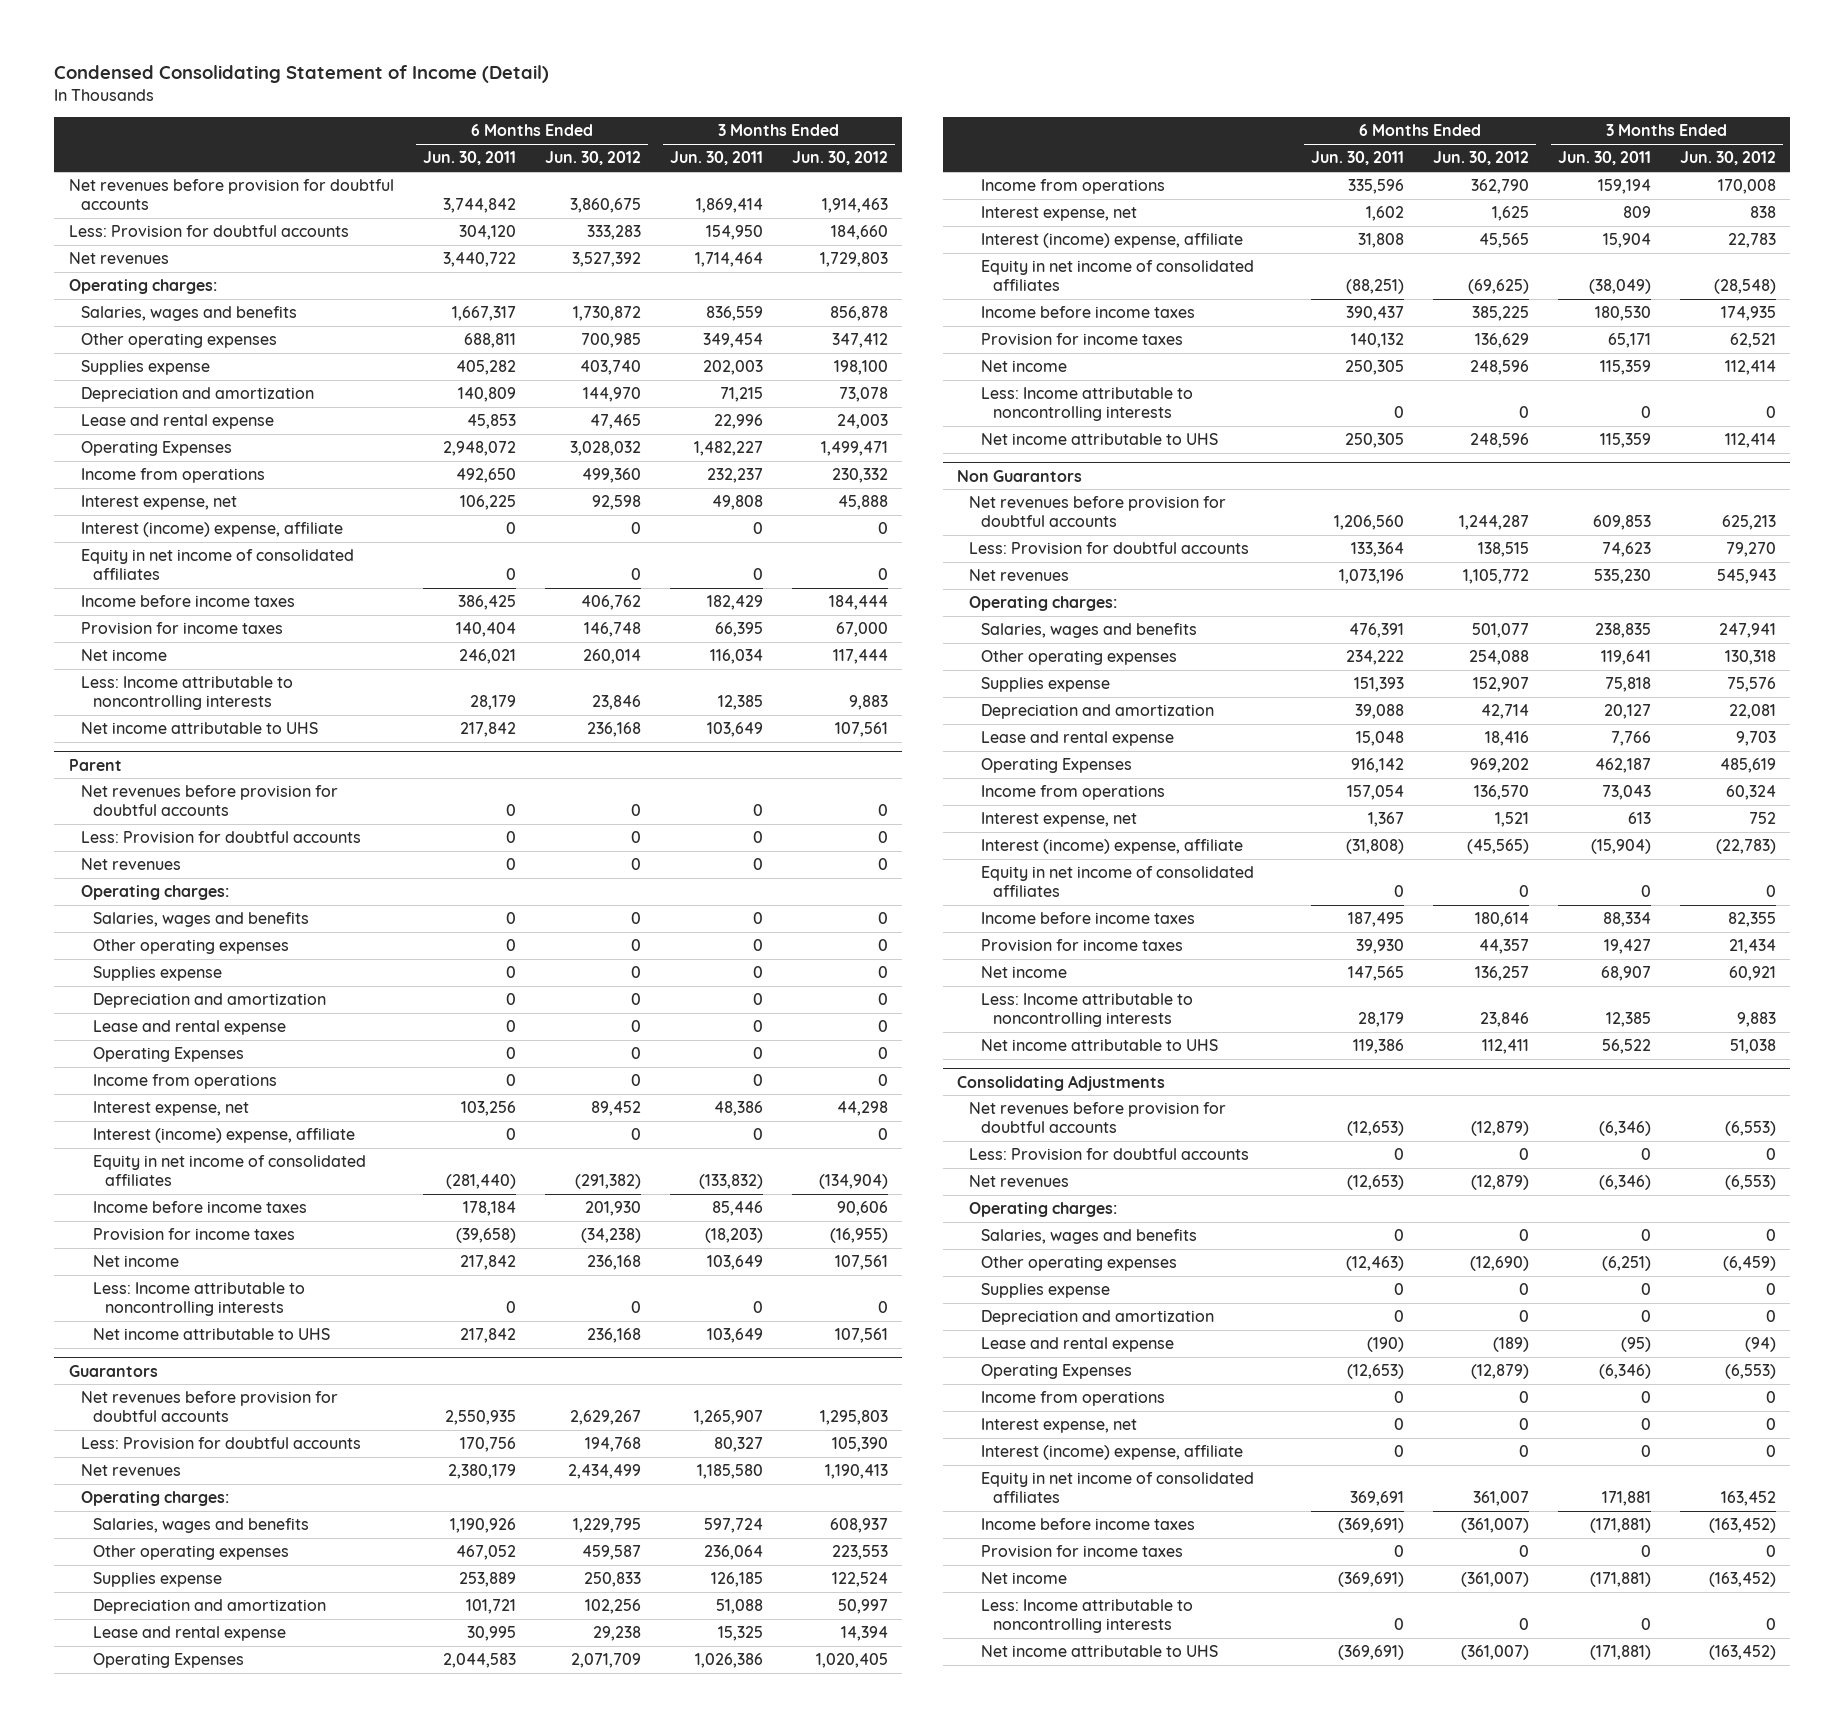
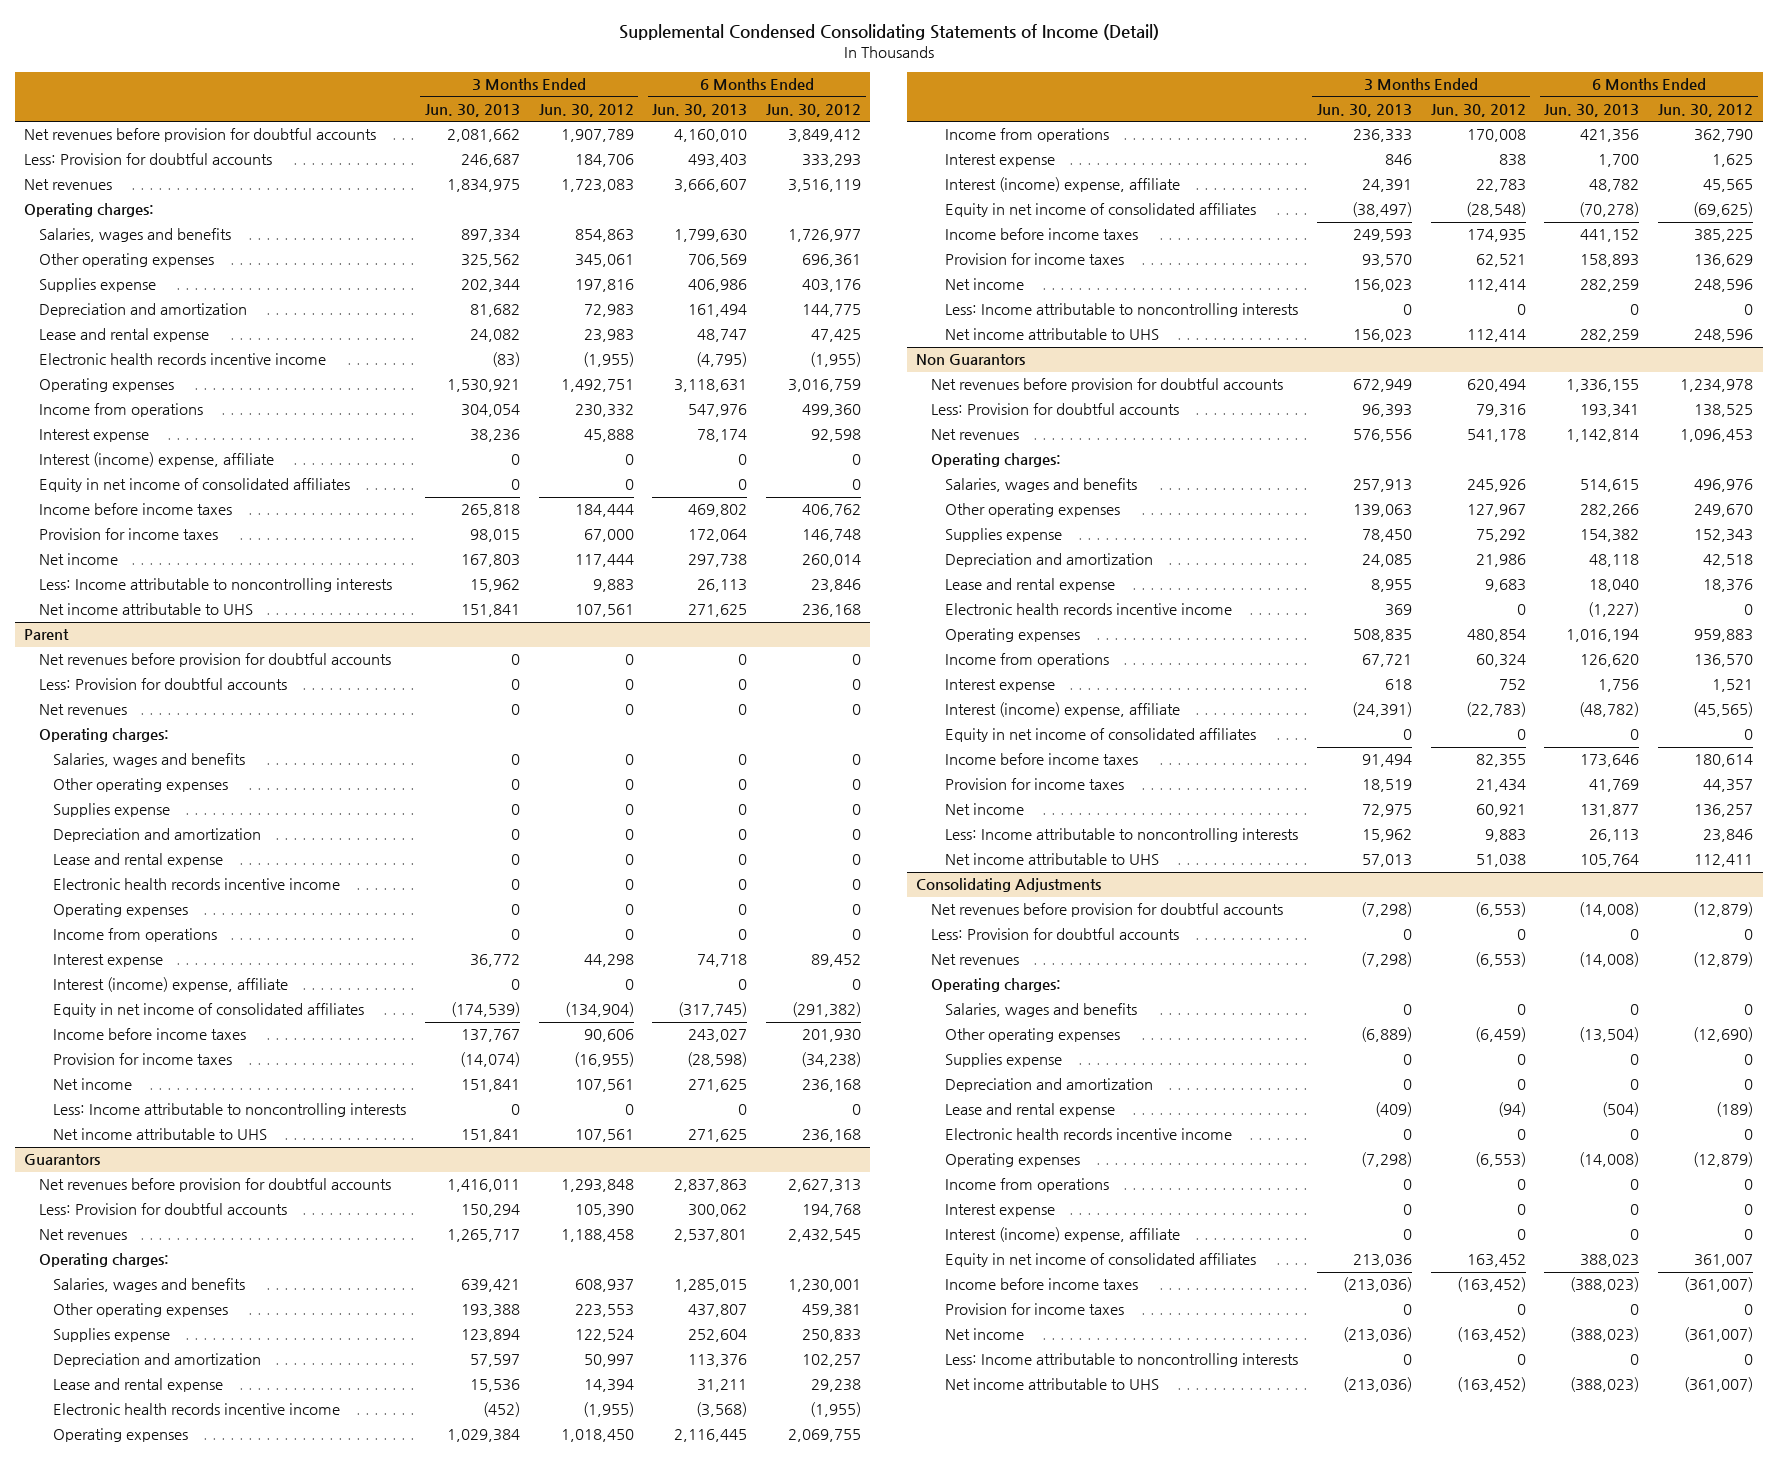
[54,65,550,84] Condensed Consolidating Statement of Income (Detail) -> [618,24,1159,41] Supplemental Condensed Consolidating Statements of Income (Detail)
[422,151,516,166] Jun. 30, 2011 -> none
[669,151,763,166] Jun. 30, 2011 -> none
none -> [424,103,520,117] Jun. 30, 2013
none -> [652,103,748,117] Jun. 30, 2013
[569,198,641,214] 3,860,675 -> [788,129,862,143] 3,849,412
[821,198,888,214] 1,914,463 -> [560,129,634,143] 1,907,789
[586,225,641,241] 333,283 -> [802,154,862,168] 333,293
[830,225,888,241] 184,660 -> [574,154,634,168] 184,706
[571,252,641,268] 3,527,392 -> [788,179,862,193] 3,516,119
[819,252,888,268] 1,729,803 -> [560,179,634,193] 1,723,083
[572,306,641,322] 1,730,872 -> [788,229,862,243] 1,726,977
[829,306,888,322] 856,878 -> [574,229,634,243] 854,863
[580,333,641,349] 700,985 -> [802,254,862,268] 696,361
[831,333,888,349] 347,412 -> [574,254,634,268] 345,061
[579,360,641,376] 403,740 -> [802,279,862,293] 403,176
[833,360,888,376] 198,100 -> [574,279,634,293] 197,816
[582,387,641,403] 144,970 -> [802,304,862,318] 144,775
[838,387,888,403] 73,078 -> [583,304,634,318] 72,983
[589,414,641,430] 47,465 -> [811,329,862,343] 47,425
[836,414,888,430] 24,003 -> [583,329,634,343] 23,983
none -> [38,353,326,366] Electronic health records incentive income
[80,441,232,457] Operating Expenses -> [38,378,174,393] Operating expenses
[569,441,641,457] 3,028,032 -> [788,379,862,393] 3,016,759
[820,441,888,457] 1,499,471 -> [560,379,634,393] 1,492,751
[80,495,237,511] Interest expense, net -> [38,429,149,443] Interest expense
none -> [52,878,340,891] Electronic health records incentive income
[92,1047,244,1063] Operating Expenses -> [52,903,188,918] Operating expenses
[92,1101,249,1117] Interest expense, net -> [52,954,163,968] Interest expense
[569,1410,641,1426] 2,629,267 -> [788,1179,862,1193] 2,627,313
[819,1410,888,1426] 1,295,803 -> [560,1179,634,1193] 1,293,848
[567,1464,641,1480] 2,434,499 -> [788,1229,862,1243] 2,432,545
[824,1464,888,1480] 1,190,413 -> [560,1229,634,1243] 1,188,458
[572,1518,641,1534] 1,229,795 -> [788,1279,862,1293] 1,230,001
[581,1545,641,1561] 459,587 -> [802,1304,862,1318] 459,381
[584,1599,641,1615] 102,256 -> [802,1354,862,1368] 102,257
none -> [52,1403,340,1416] Electronic health records incentive income
[92,1653,244,1669] Operating Expenses -> [52,1428,188,1443] Operating expenses
[570,1653,641,1669] 2,071,709 -> [788,1429,862,1443] 2,069,755
[815,1653,888,1669] 1,020,405 -> [560,1429,634,1443] 1,018,450
[981,206,1138,222] Interest expense, net -> [945,154,1056,168] Interest expense
[1459,515,1530,531] 1,244,287 -> [1680,379,1754,393] 1,234,978
[1721,515,1776,531] 625,213 -> [1466,379,1526,393] 620,494
[1478,542,1530,558] 138,515 -> [1694,404,1754,418] 138,525
[1725,542,1776,558] 79,270 -> [1475,404,1526,418] 79,316
[1463,569,1530,585] 1,105,772 -> [1680,429,1754,443] 1,096,453
[1716,569,1776,585] 545,943 -> [1466,429,1526,443] 541,178
[1472,623,1530,639] 501,077 -> [1694,479,1754,493] 496,976
[1718,623,1776,639] 247,941 -> [1466,479,1526,493] 245,926
[1469,650,1530,666] 254,088 -> [1694,504,1754,518] 249,670
[1724,650,1776,666] 130,318 -> [1466,504,1526,518] 127,967
[1473,677,1530,693] 152,907 -> [1694,529,1754,543] 152,343
[1726,677,1776,693] 75,576 -> [1475,529,1526,543] 75,292
[1481,704,1530,720] 42,714 -> [1703,554,1754,568] 42,518
[1728,704,1776,720] 22,081 -> [1475,554,1526,568] 21,986
[1485,731,1530,747] 18,416 -> [1703,579,1754,593] 18,376
[1735,731,1776,747] 9,703 -> [1484,579,1526,593] 9,683
none -> [945,603,1233,616] Electronic health records incentive income
[981,758,1133,774] Operating Expenses -> [945,628,1081,643] Operating expenses
[1470,758,1530,774] 969,202 -> [1694,629,1754,643] 959,883
[1719,758,1776,774] 485,619 -> [1466,629,1526,643] 480,854
[981,812,1138,828] Interest expense, net -> [945,679,1056,693] Interest expense
none -> [945,1128,1233,1141] Electronic health records incentive income
[981,1364,1133,1380] Operating Expenses -> [945,1153,1081,1168] Operating expenses
[981,1418,1138,1434] Interest expense, net -> [945,1204,1056,1218] Interest expense

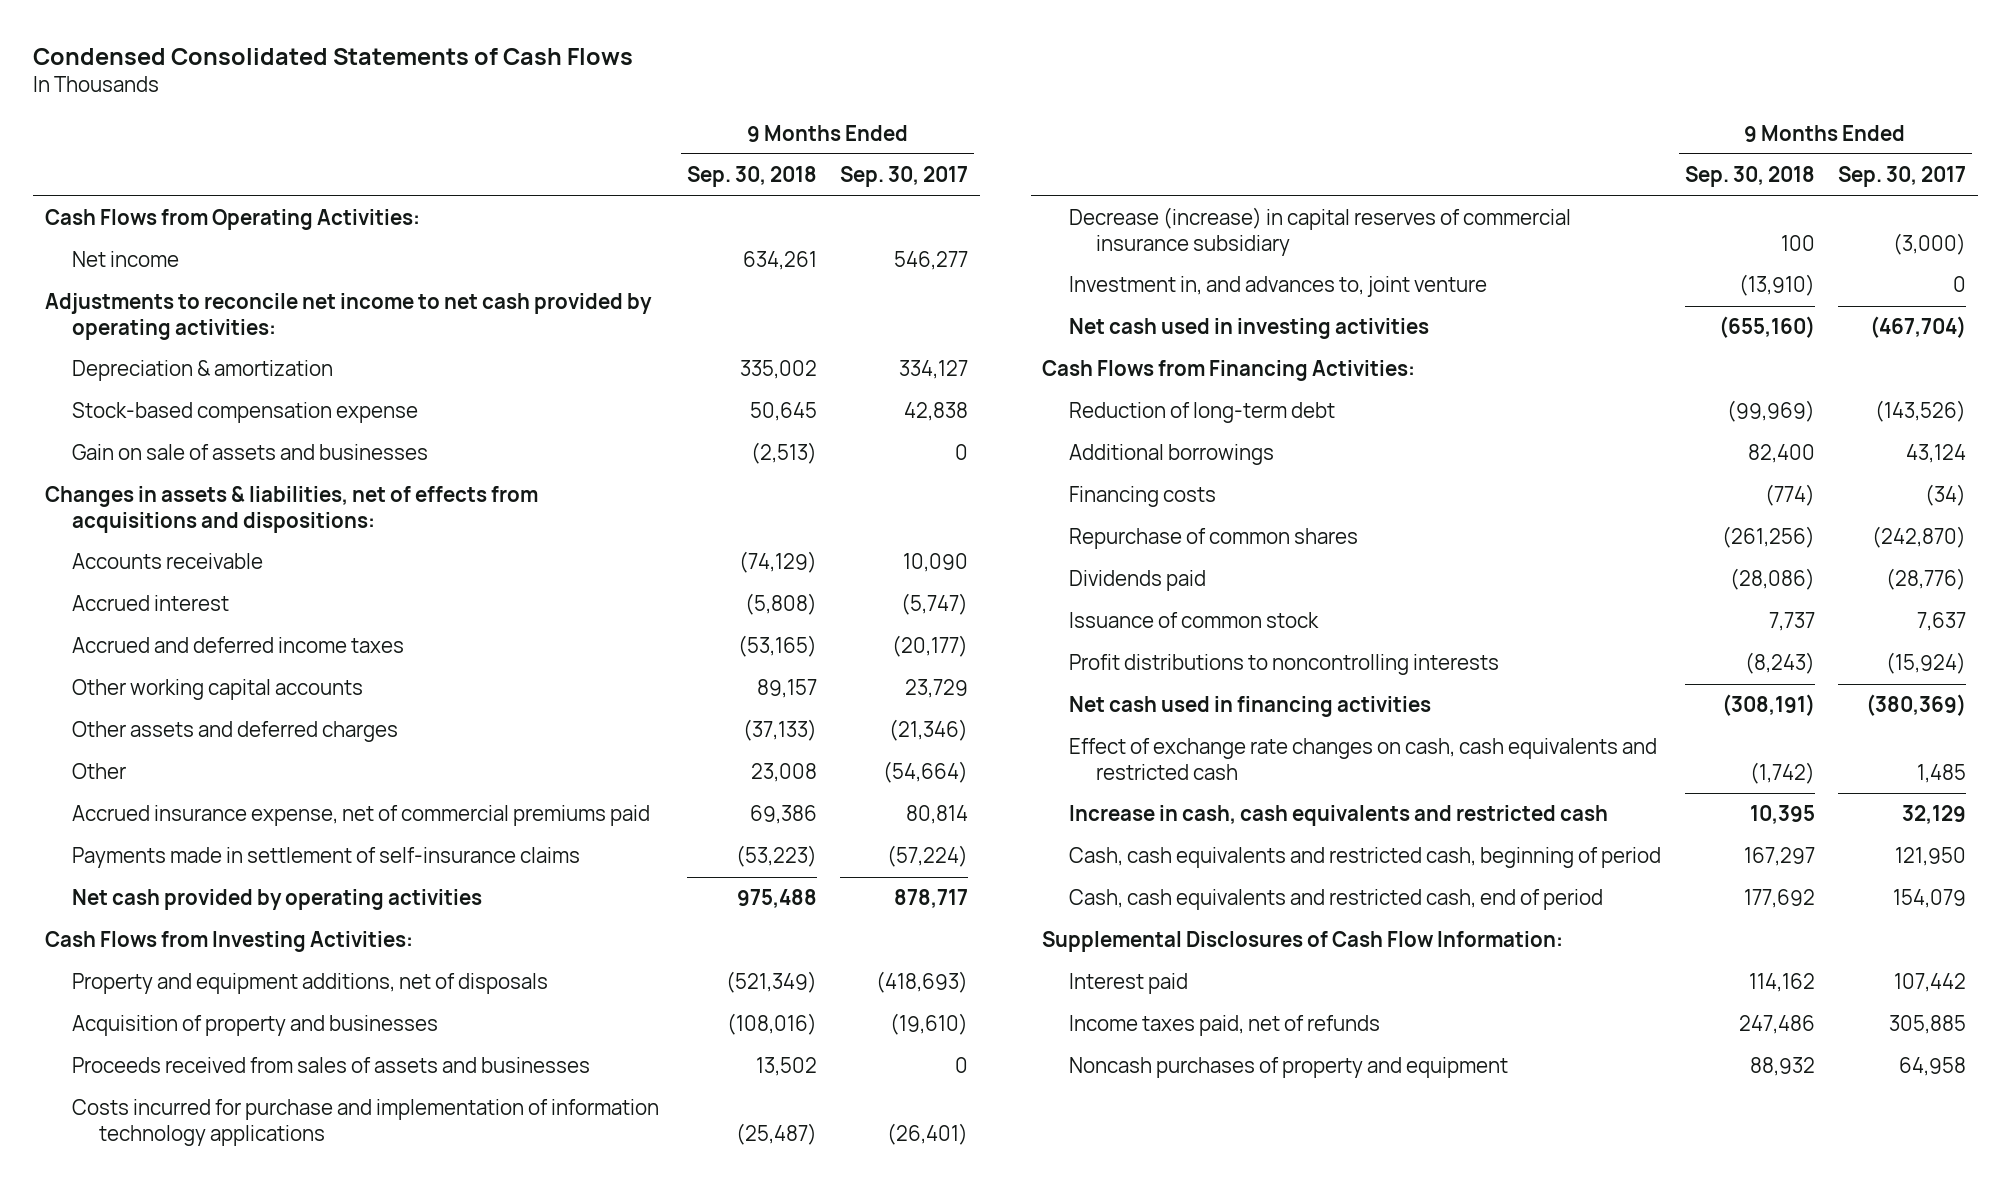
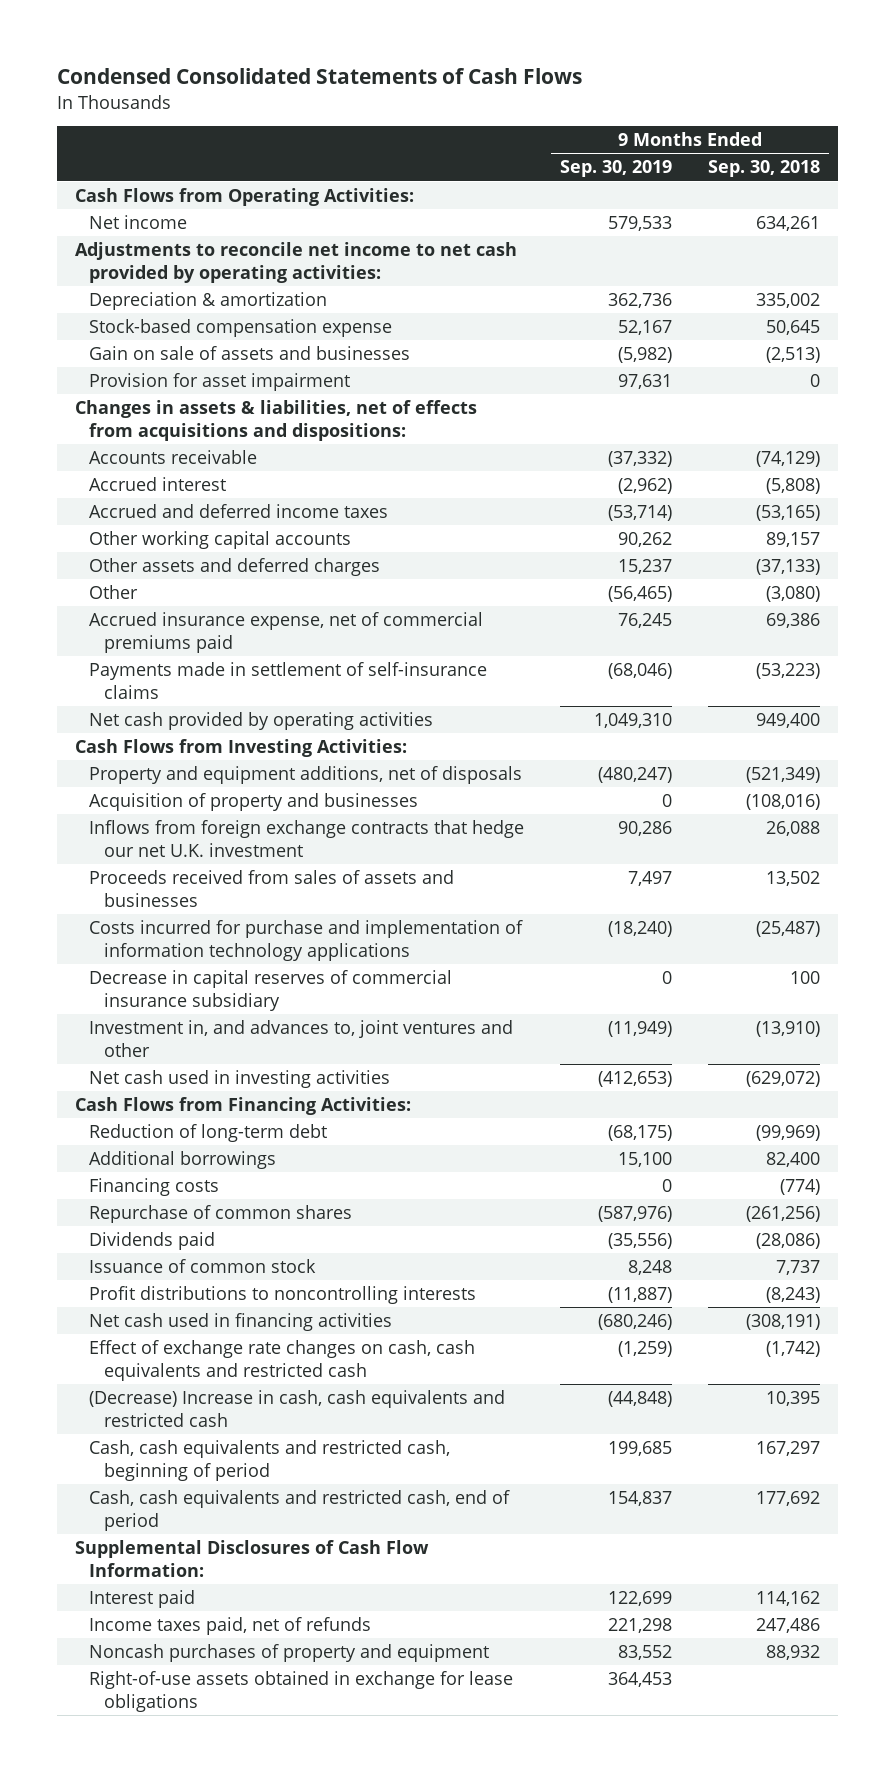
[840,166,969,188] Sep. 30, 2017 -> none
none -> [560,160,673,178] Sep. 30, 2019
none -> [89,372,351,391] Provision for asset impairment
[750,763,817,783] 23,008 -> [765,585,820,602] (3,080)
[736,889,817,909] 975,488 -> [755,712,820,728] 949,400
none -> [89,819,525,857] Inflows from foreign exchange contracts that hedge our net U.K. investment
[1069,207,1572,256] Decrease (increase) in capital reserves of commercial insurance subsidiary -> [89,969,453,1011] Decrease in capital reserves of commercial insurance subsidiary
[1069,276,1488,298] Investment in, and advances to, joint venture -> [89,1019,514,1057] Investment in, and advances to, joint ventures and other
[1718,316,1815,339] (655,160) -> [745,1070,820,1087] (629,072)
[1069,805,1609,827] Increase in cash, cash equivalents and restricted cash -> [89,1389,506,1427] (Decrease) Increase in cash, cash equivalents and restricted cash
none -> [89,1670,514,1712] Right-of-use assets obtained in exchange for lease obligations

